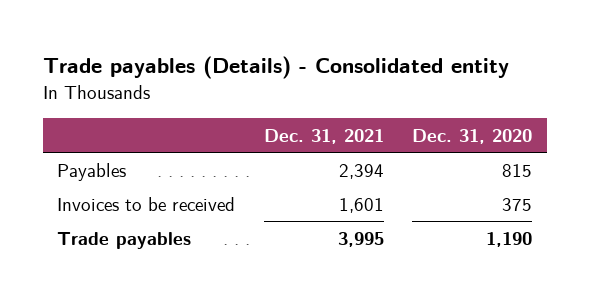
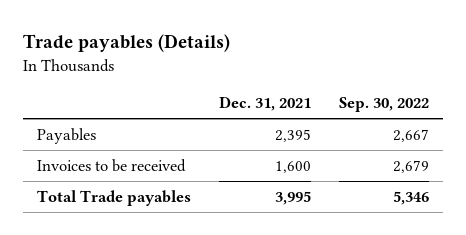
[42,55,509,79] Trade payables (Details) - Consolidated entity -> [22,34,230,53] Trade payables (Details)
[412,128,533,144] Dec. 31, 2020 -> none
none -> [339,96,430,112] Sep. 30, 2022
[338,163,384,179] 2,394 -> [275,128,312,142] 2,395
[338,197,384,213] 1,601 -> [275,160,312,173] 1,600
[57,231,192,249] Trade payables -> [36,189,191,206] Total Trade payables

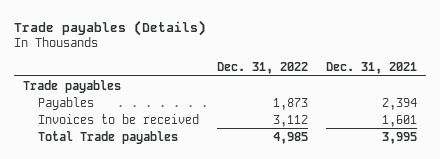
[339,96,430,112] Sep. 30, 2022 -> none
none -> [217,62,309,75] Dec. 31, 2022
none -> [22,79,121,93] Trade payables
[275,128,312,142] 2,395 -> [382,97,418,110] 2,394
[275,160,312,173] 1,600 -> [382,114,418,127] 1,601

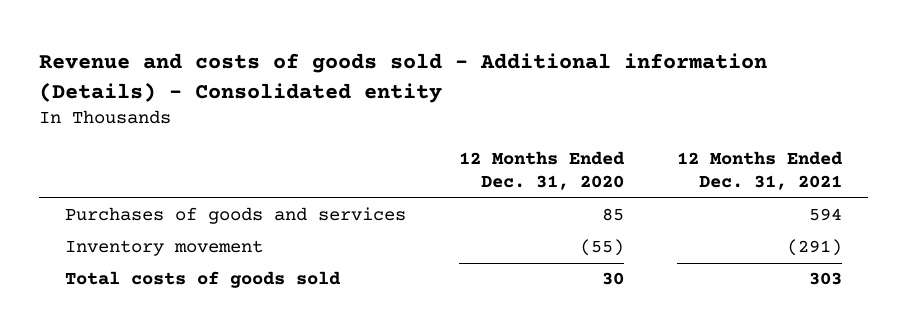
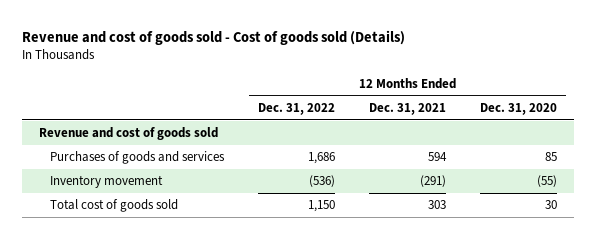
[38,53,767,103] Revenue and costs of goods sold - Additional information (Details) - Consolidated entity -> [22,30,406,46] Revenue and cost of goods sold - Cost of goods sold (Details)
none -> [257,103,335,116] Dec. 31, 2022
none -> [39,127,219,141] Revenue and cost of goods sold
[65,271,342,289] Total costs of goods sold -> [49,199,178,213] Total cost of goods sold

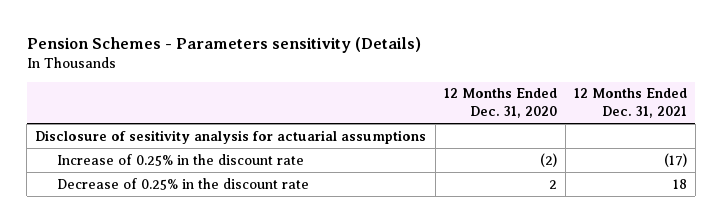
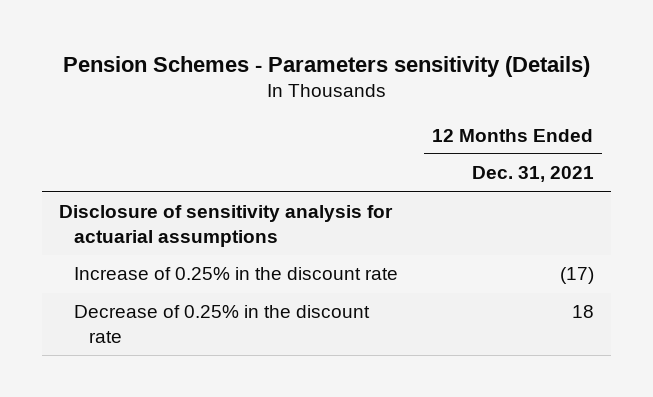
[443,88,557,118] 12 Months Ended Dec. 31, 2020 -> none
[35,129,427,144] Disclosure of sesitivity analysis for actuarial assumptions -> [59,205,394,247] Disclosure of sensitivity analysis for actuarial assumptions

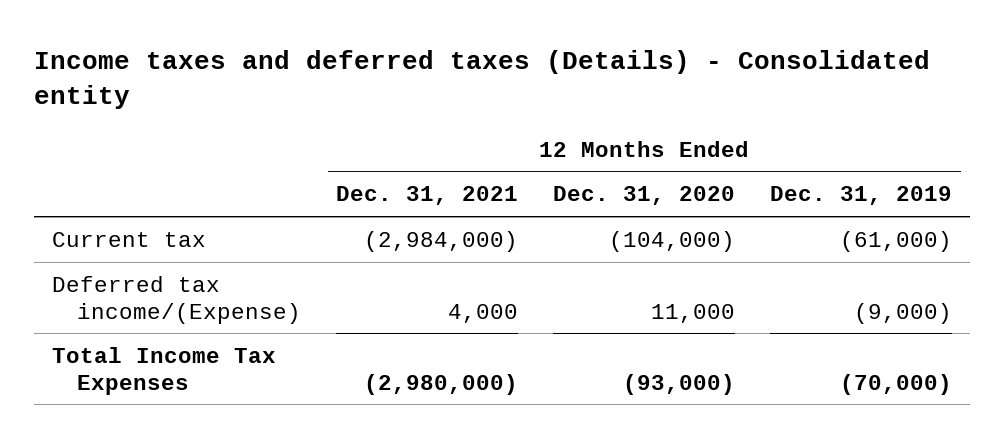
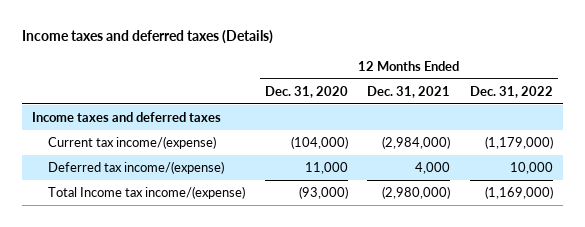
[34,50,931,110] Income taxes and deferred taxes (Details) - Consolidated entity -> [22,30,274,45] Income taxes and deferred taxes (Details)
[770,186,953,206] Dec. 31, 2019 -> none
none -> [469,85,553,98] Dec. 31, 2022
none -> [32,111,222,122] Income taxes and deferred taxes
[51,231,206,247] Current tax -> [47,135,216,149] Current tax income/(expense)
[51,275,302,324] Deferred tax income/(Expense) -> [47,160,224,174] Deferred tax income/(expense)
[51,346,276,395] Total Income Tax Expenses -> [47,185,245,199] Total Income tax income/(expense)

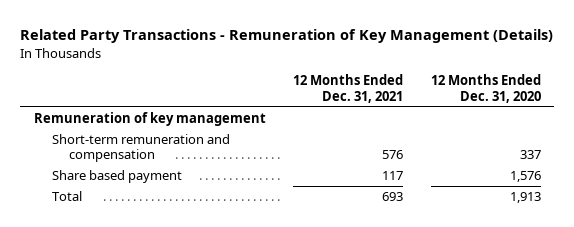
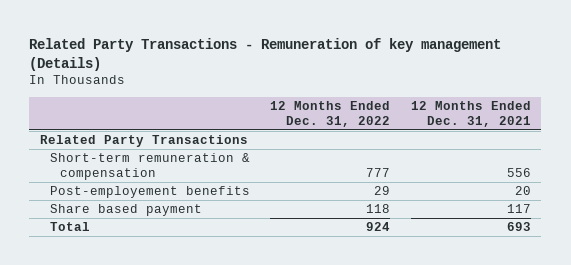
[20,29,554,44] Related Party Transactions - Remuneration of Key Management (Details) -> [29,37,502,71] Related Party Transactions - Remuneration of key management (Details)
[430,74,541,103] 12 Months Ended Dec. 31, 2020 -> none
none -> [270,101,391,127] 12 Months Ended Dec. 31, 2022
[33,112,266,127] Remuneration of key management -> none
none -> [39,135,248,148] Related Party Transactions
[51,134,230,163] Short-term remuneration and compensation -> [49,153,250,180] Short-term remuneration & compensation
[382,150,404,160] 576 -> [507,167,532,177] 556
none -> [49,186,250,199] Post-employement benefits

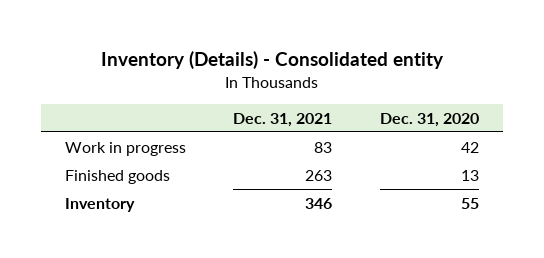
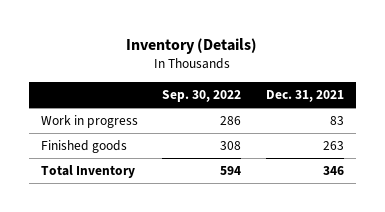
[100,50,444,69] Inventory (Details) - Consolidated entity -> [126,37,258,54] Inventory (Details)
[380,112,480,127] Dec. 31, 2020 -> none
none -> [162,90,242,103] Sep. 30, 2022
[64,197,135,212] Inventory -> [40,165,135,179] Total Inventory

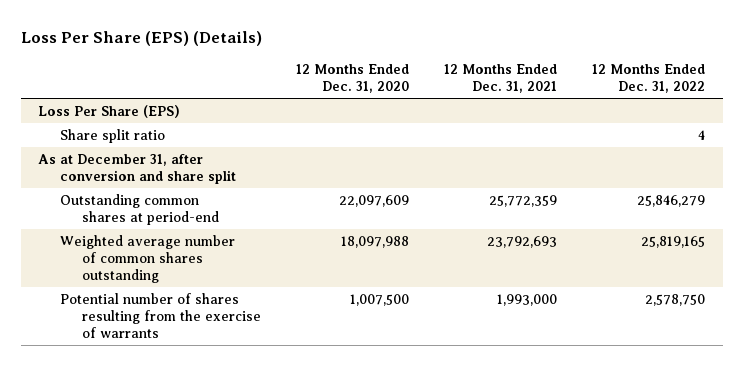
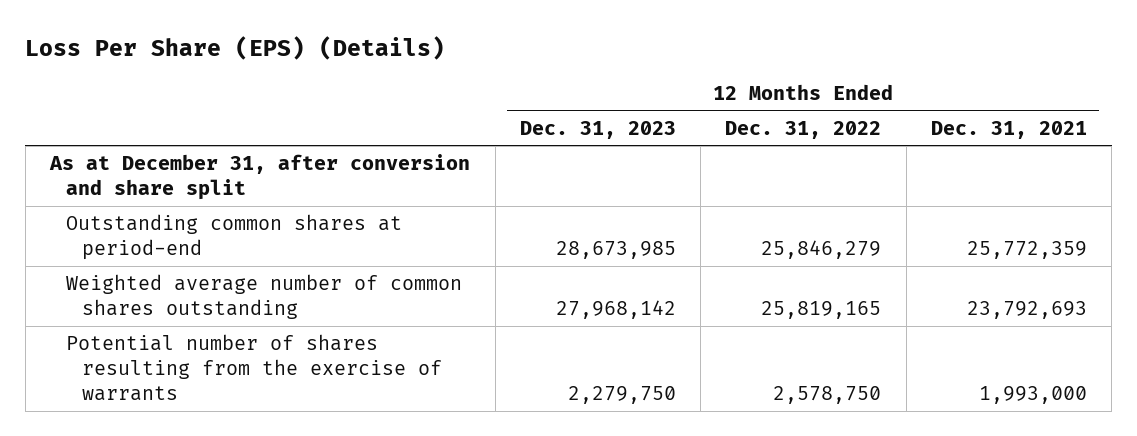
[296,63,410,94] 12 Months Ended Dec. 31, 2020 -> none
none -> [519,120,676,139] Dec. 31, 2023
[38,104,181,118] Loss Per Share (EPS) -> none
[60,128,166,143] Share split ratio -> none

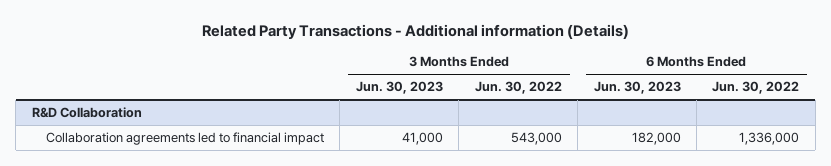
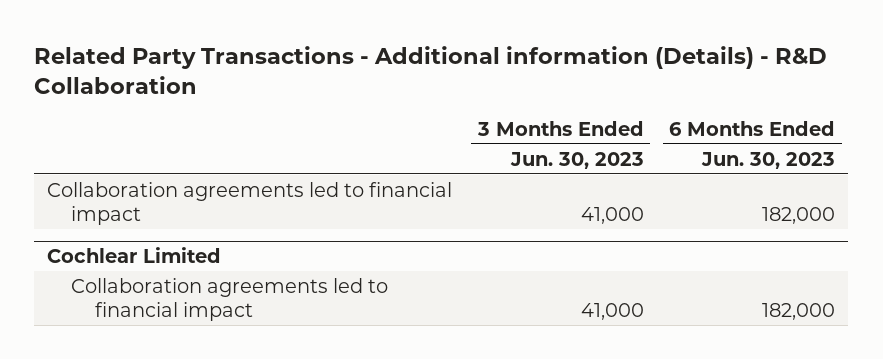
[201,24,629,40] Related Party Transactions - Additional information (Details) -> [34,46,828,95] Related Party Transactions - Additional information (Details) - R&D Collaboration
[474,81,562,95] Jun. 30, 2022 -> none
[712,81,800,95] Jun. 30, 2022 -> none
[31,107,142,119] R&D Collaboration -> none
none -> [47,247,222,264] Cochlear Limited
none -> [70,277,388,322] Collaboration agreements led to financial impact

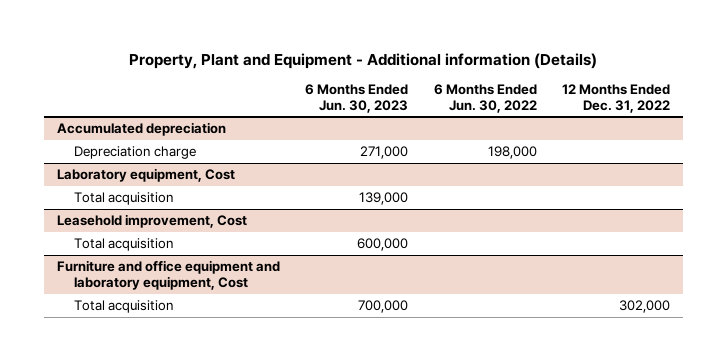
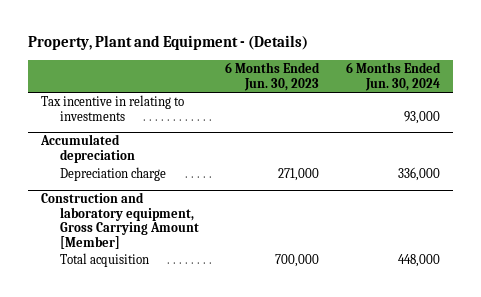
[129,52,598,69] Property, Plant and Equipment - Additional information (Details) -> [28,35,309,51] Property, Plant and Equipment - (Details)
[433,84,537,113] 6 Months Ended Jun. 30, 2022 -> none
[562,84,671,113] 12 Months Ended Dec. 31, 2022 -> none
none -> [345,62,441,91] 6 Months Ended Jun. 30, 2024
none -> [41,95,185,121] Tax incentive in relating to investments
[56,168,235,183] Laboratory equipment, Cost -> none
[74,192,175,206] Total acquisition -> none
[56,214,247,229] Leasehold improvement, Cost -> none
[74,238,175,252] Total acquisition -> none
[56,260,280,290] Furniture and office equipment and laboratory equipment, Cost -> none
none -> [41,192,199,249] Construction and laboratory equipment, Gross Carrying Amount [Member]

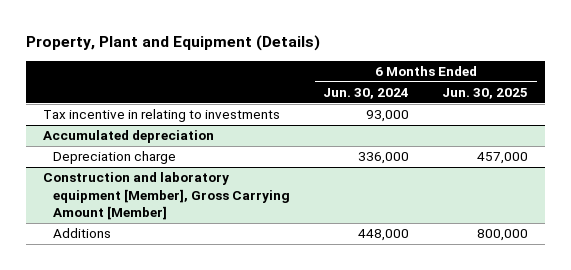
[28,35,309,51] Property, Plant and Equipment - (Details) -> [25,35,320,52] Property, Plant and Equipment (Details)
[225,62,321,91] 6 Months Ended Jun. 30, 2023 -> none
none -> [442,88,529,100] Jun. 30, 2025
[41,192,199,249] Construction and laboratory equipment, Gross Carrying Amount [Member] -> [42,172,290,220] Construction and laboratory equipment [Member], Gross Carrying Amount [Member]
[59,253,149,268] Total acquisition -> [52,228,111,239] Additions

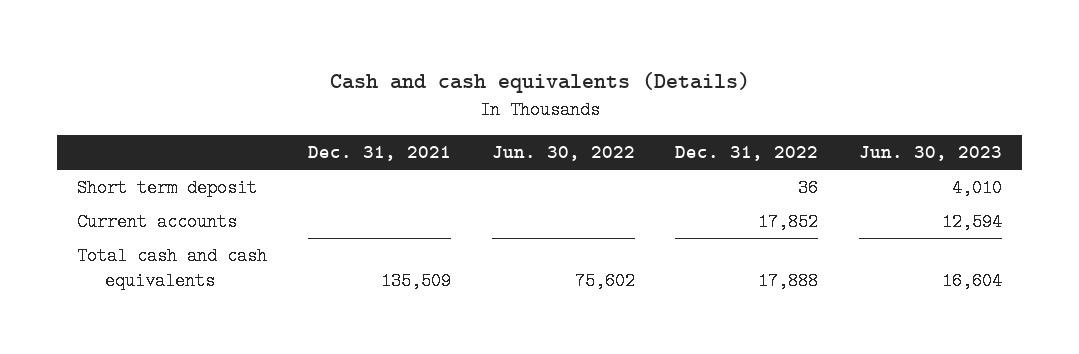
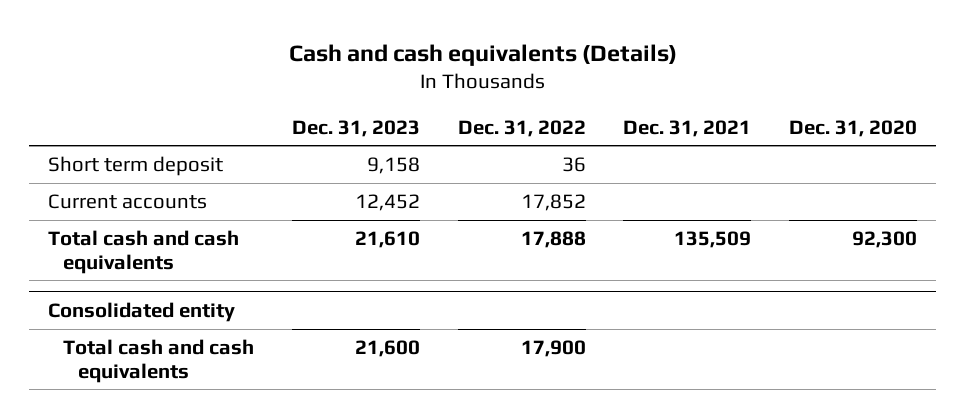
[491,146,635,162] Jun. 30, 2022 -> none
[859,146,1003,162] Jun. 30, 2023 -> none
none -> [291,119,420,137] Dec. 31, 2023
none -> [789,119,918,137] Dec. 31, 2020
none -> [48,301,236,322] Consolidated entity
none -> [63,339,255,383] Total cash and cash equivalents

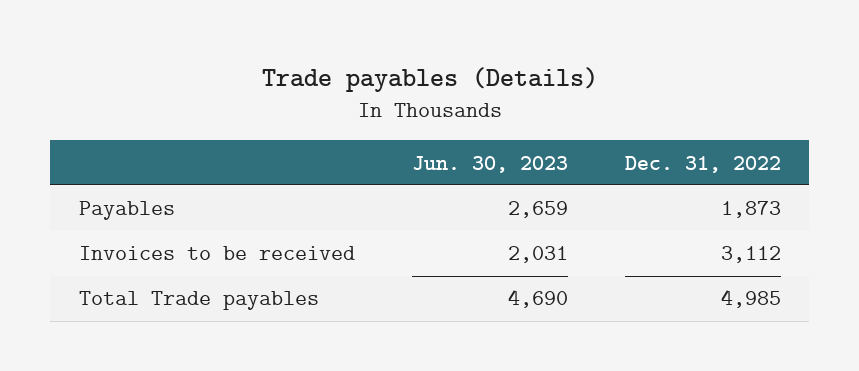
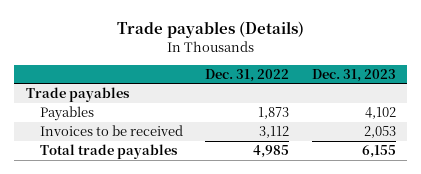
[411,155,568,173] Jun. 30, 2023 -> none
none -> [311,68,396,82] Dec. 31, 2023
none -> [25,87,130,103] Trade payables
[78,291,319,311] Total Trade payables -> [39,144,178,160] Total trade payables

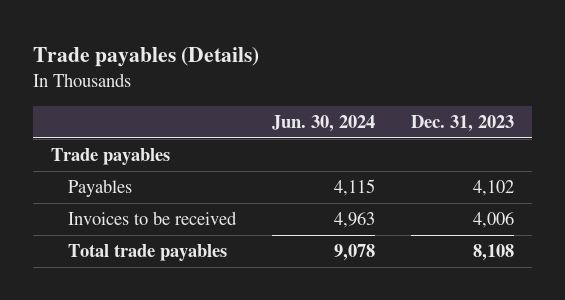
[205,68,290,82] Dec. 31, 2022 -> none
none -> [271,114,375,132] Jun. 30, 2024
[363,126,396,139] 2,053 -> [473,211,515,228] 4,006
[361,145,396,159] 6,155 -> [473,243,515,261] 8,108

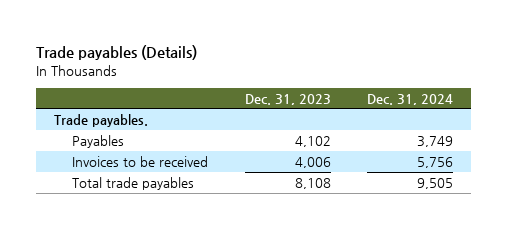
[271,114,375,132] Jun. 30, 2024 -> none
none -> [366,93,453,105] Dec. 31, 2024
[51,147,171,165] Trade payables -> [54,113,149,127] Trade payables.

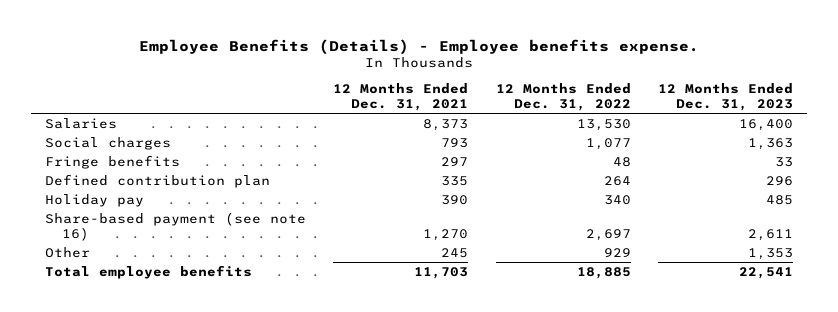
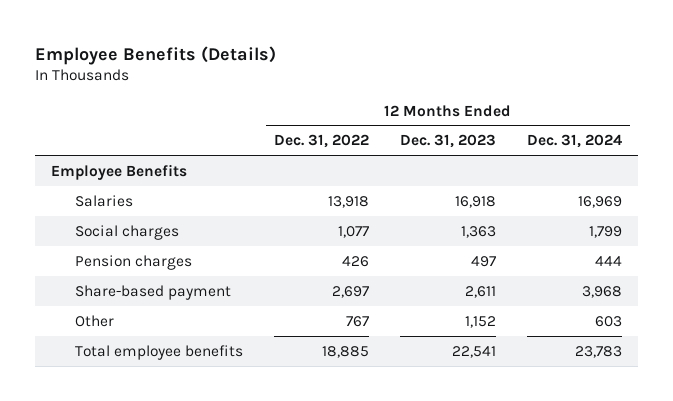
[139,38,700,55] Employee Benefits (Details) - Employee benefits expense. -> [35,45,277,65] Employee Benefits (Details)
[333,83,469,112] 12 Months Ended Dec. 31, 2021 -> none
none -> [527,134,623,149] Dec. 31, 2024
none -> [51,163,188,180] Employee Benefits
[576,118,631,131] 13,530 -> [327,195,369,208] 13,918
[739,118,794,131] 16,400 -> [455,195,497,208] 16,918
[45,154,181,169] Fringe benefits -> none
[45,173,271,188] Defined contribution plan -> none
[45,193,145,207] Holiday pay -> none
none -> [74,254,192,270] Pension charges
[45,211,307,241] Share-based payment (see note 16) -> [74,284,231,300] Share-based payment
[603,247,631,257] 929 -> [345,315,369,327] 767
[748,247,794,260] 1,353 -> [465,315,497,328] 1,152

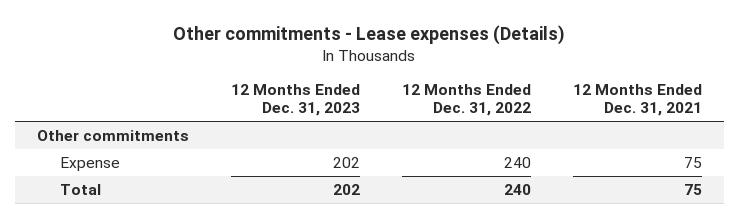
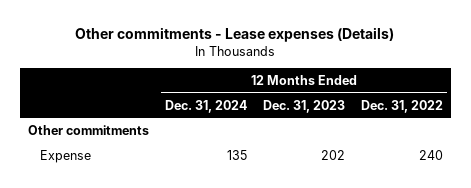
[573,84,703,117] 12 Months Ended Dec. 31, 2021 -> none
none -> [165,99,248,113] Dec. 31, 2024
[60,183,102,195] Total -> none

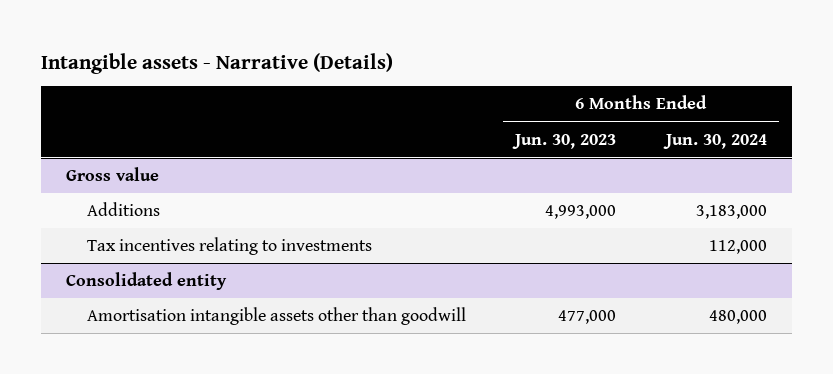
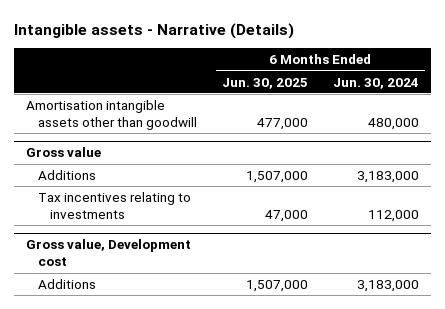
[512,133,617,149] Jun. 30, 2023 -> none
none -> [221,77,308,89] Jun. 30, 2025
none -> [26,99,197,130] Amortisation intangible assets other than goodwill
[66,272,228,291] Consolidated entity -> none
[86,307,466,326] Amortisation intangible assets other than goodwill -> none
none -> [26,239,192,267] Gross value, Development cost
none -> [37,278,96,289] Additions

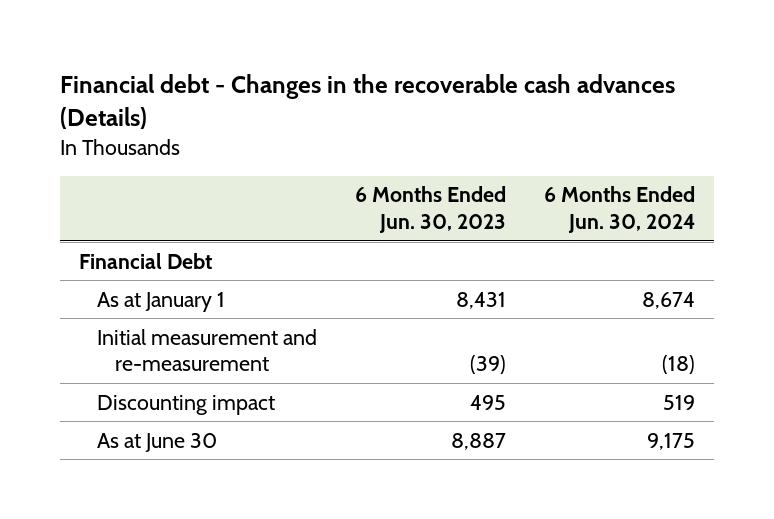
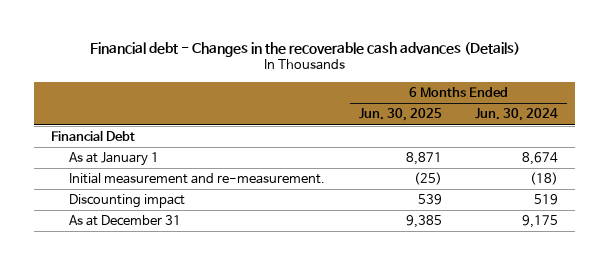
[355,186,507,234] 6 Months Ended Jun. 30, 2023 -> none
none -> [358,108,442,122] Jun. 30, 2025
[96,328,317,372] Initial measurement and re-measurement -> [68,173,325,185] Initial measurement and re-measurement.
[96,432,217,452] As at June 30 -> [68,215,181,227] As at December 31

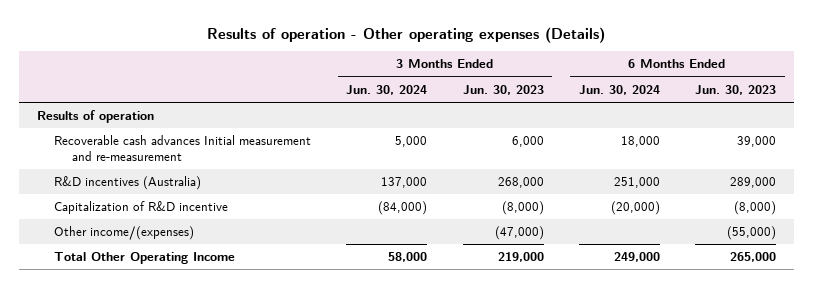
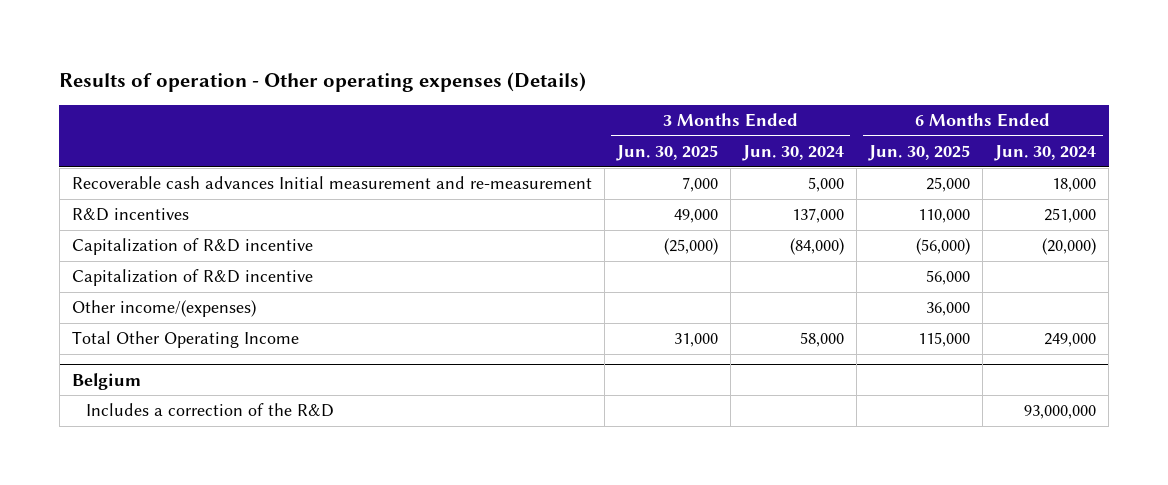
[462,84,544,95] Jun. 30, 2023 -> none
[695,84,777,95] Jun. 30, 2023 -> none
none -> [616,144,719,161] Jun. 30, 2025
none -> [868,144,971,161] Jun. 30, 2025
[36,110,154,124] Results of operation -> none
[54,176,202,191] R&D incentives (Australia) -> [72,208,190,222] R&D incentives
none -> [72,269,314,287] Capitalization of R&D incentive
none -> [72,372,142,390] Belgium
none -> [85,403,334,418] Includes a correction of the R&D

